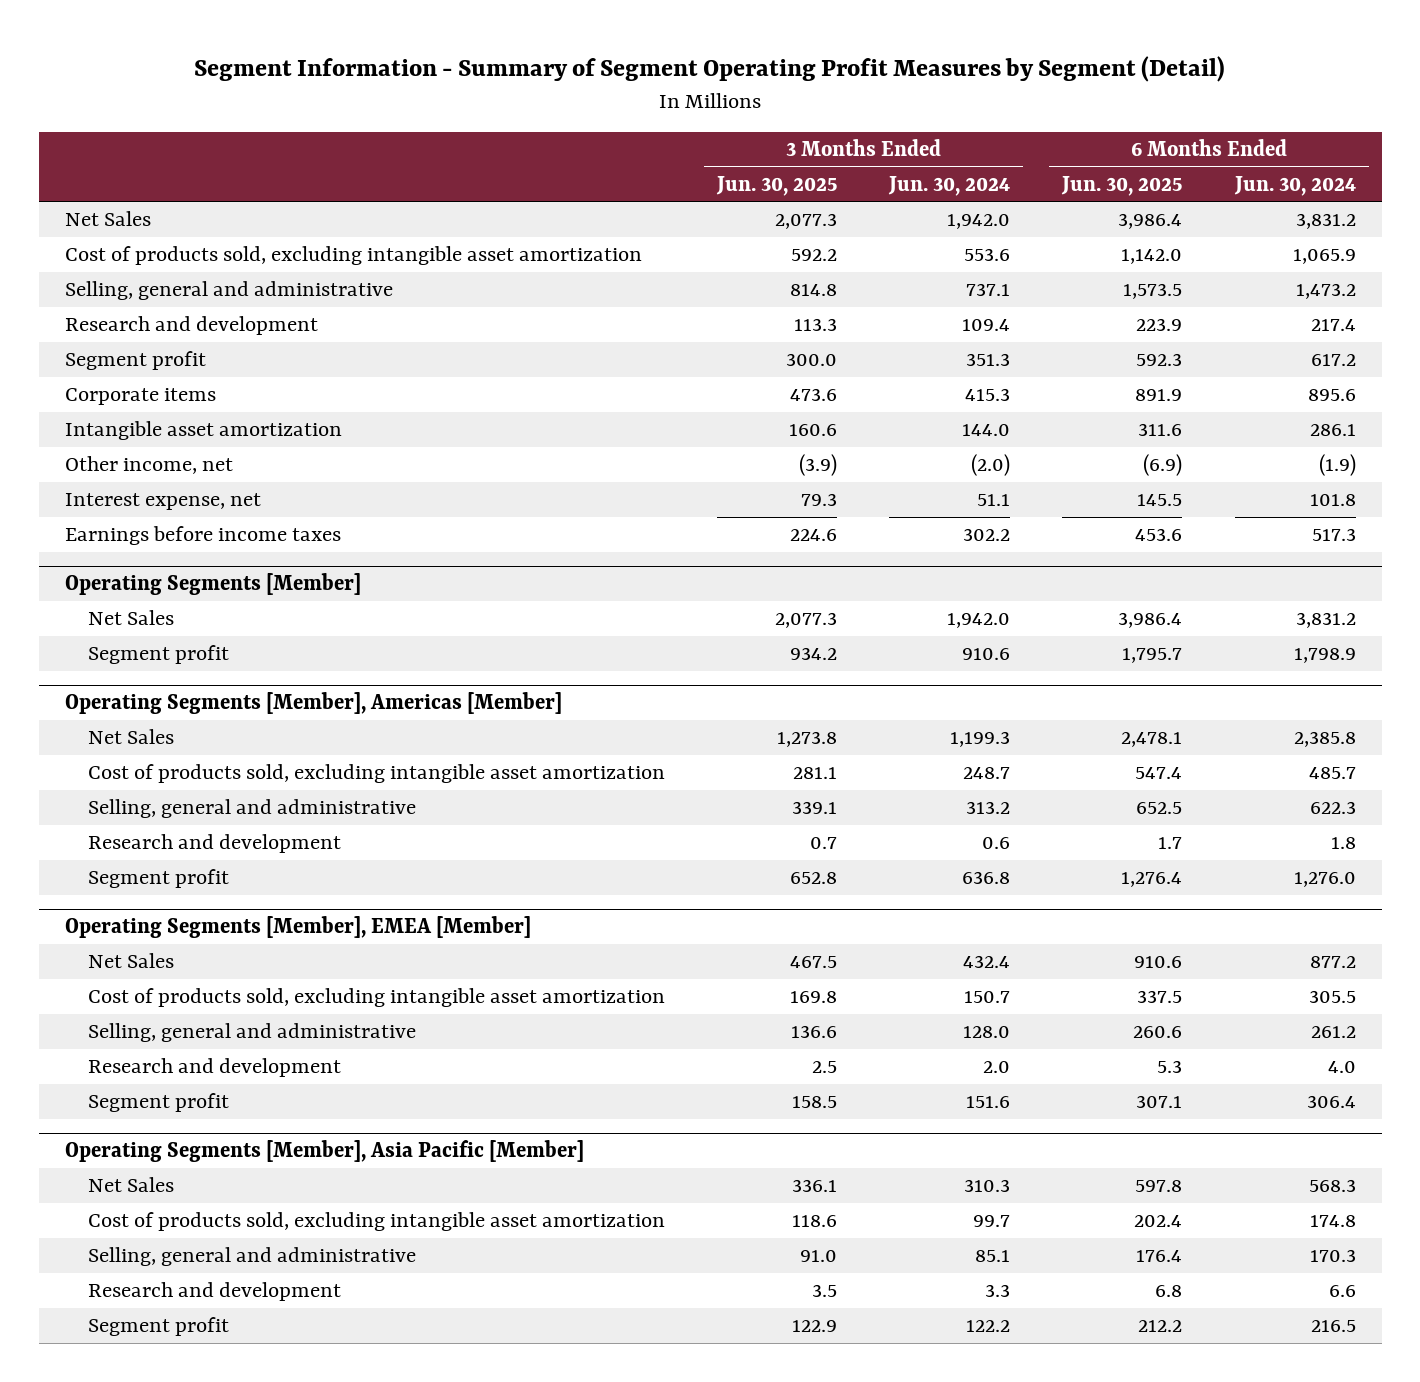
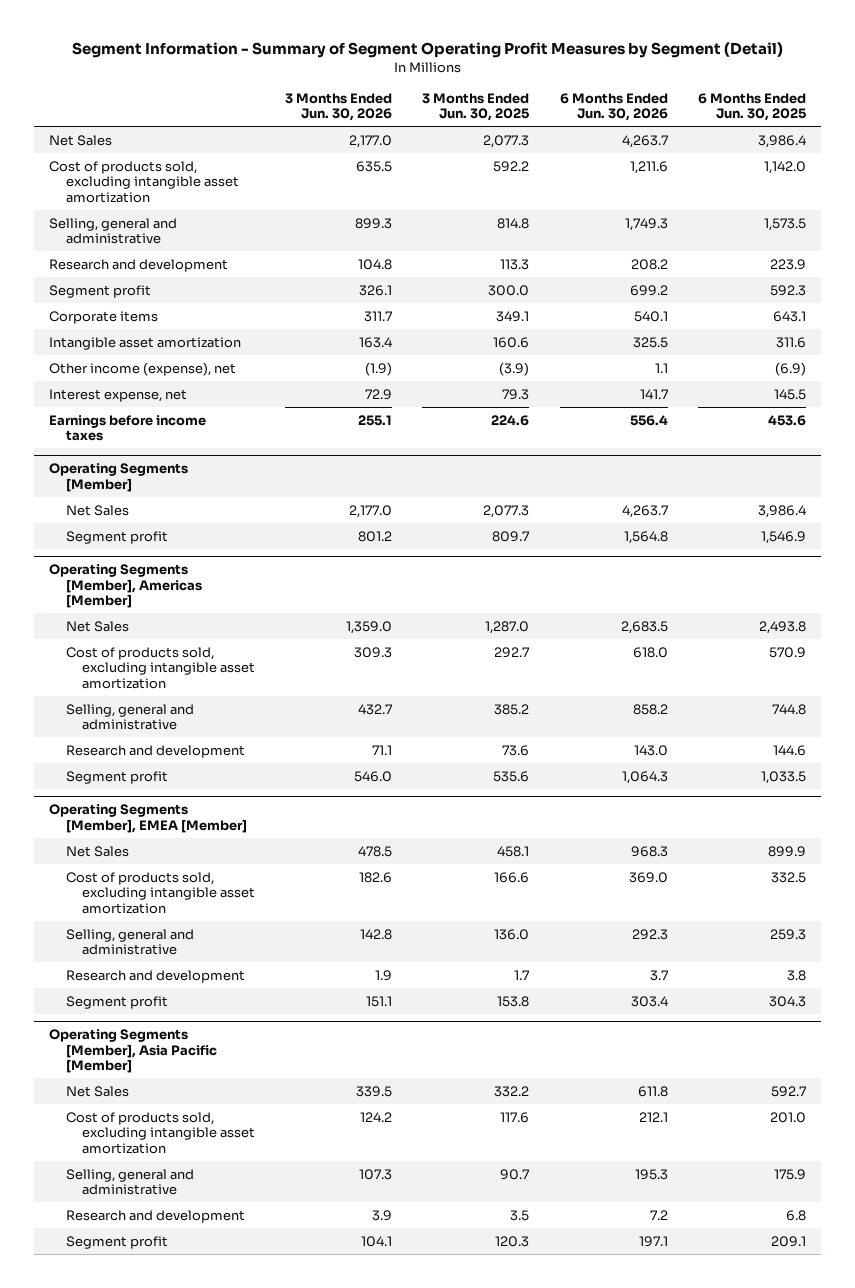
[888,175,1011,196] Jun. 30, 2024 -> none
[1233,175,1356,196] Jun. 30, 2024 -> none
none -> [285,92,393,122] 3 Months Ended Jun. 30, 2026
none -> [559,92,668,122] 6 Months Ended Jun. 30, 2026
[790,388,838,402] 473.6 -> [496,310,530,322] 349.1
[1135,389,1183,402] 891.9 -> [772,310,806,322] 643.1
[64,456,233,475] Other income, net -> [49,361,237,376] Other income (expense), net
[790,647,838,661] 934.2 -> [492,530,530,542] 809.7
[1122,648,1183,664] 1,795.7 -> [760,530,806,544] 1,546.9
[777,731,838,748] 1,273.8 -> [485,620,530,634] 1,287.0
[1121,732,1183,748] 2,478.1 -> [758,620,806,634] 2,493.8
[793,767,838,780] 281.1 -> [494,646,530,658] 292.7
[1135,767,1183,780] 547.4 -> [768,646,806,658] 570.9
[792,801,838,815] 339.1 -> [494,703,530,715] 385.2
[1136,802,1183,815] 652.5 -> [771,703,806,715] 744.8
[810,837,838,850] 0.7 -> [502,744,530,756] 73.6
[1158,837,1183,850] 1.7 -> [772,744,806,756] 144.6
[790,872,838,885] 652.8 -> [493,770,530,782] 535.6
[1121,872,1183,888] 1,276.4 -> [760,770,806,784] 1,033.5
[790,956,838,969] 467.5 -> [497,845,530,857] 458.1
[1134,956,1183,969] 910.6 -> [767,845,806,857] 899.9
[790,991,838,1004] 169.8 -> [494,871,530,883] 166.6
[1137,990,1183,1004] 337.5 -> [770,871,806,883] 332.5
[791,1025,838,1039] 136.6 -> [494,928,530,940] 136.0
[1133,1026,1183,1039] 260.6 -> [769,928,806,940] 259.3
[812,1061,838,1074] 2.5 -> [514,969,530,980] 1.7
[1157,1060,1183,1074] 5.3 -> [786,969,806,981] 3.8
[792,1096,838,1109] 158.5 -> [497,995,530,1007] 153.8
[1136,1095,1183,1109] 307.1 -> [768,995,806,1007] 304.3
[792,1179,838,1193] 336.1 -> [494,1085,530,1097] 332.2
[1135,1180,1183,1193] 597.8 -> [770,1085,806,1097] 592.7
[792,1215,838,1228] 118.6 -> [500,1111,530,1123] 117.6
[1134,1215,1183,1228] 202.4 -> [769,1111,806,1123] 201.0
[800,1250,838,1263] 91.0 -> [500,1168,530,1180] 90.7
[1136,1250,1183,1263] 176.4 -> [773,1168,806,1180] 175.9
[792,1320,838,1333] 122.9 -> [495,1235,530,1247] 120.3
[1138,1320,1183,1333] 212.2 -> [770,1235,806,1247] 209.1

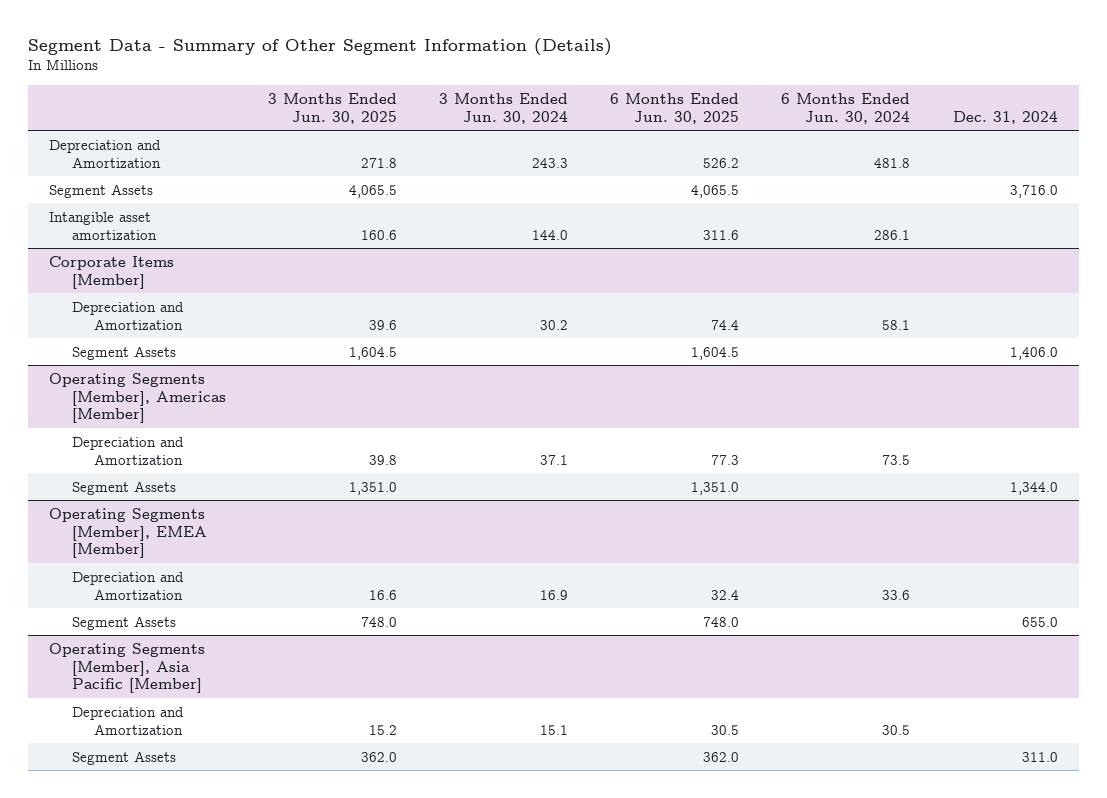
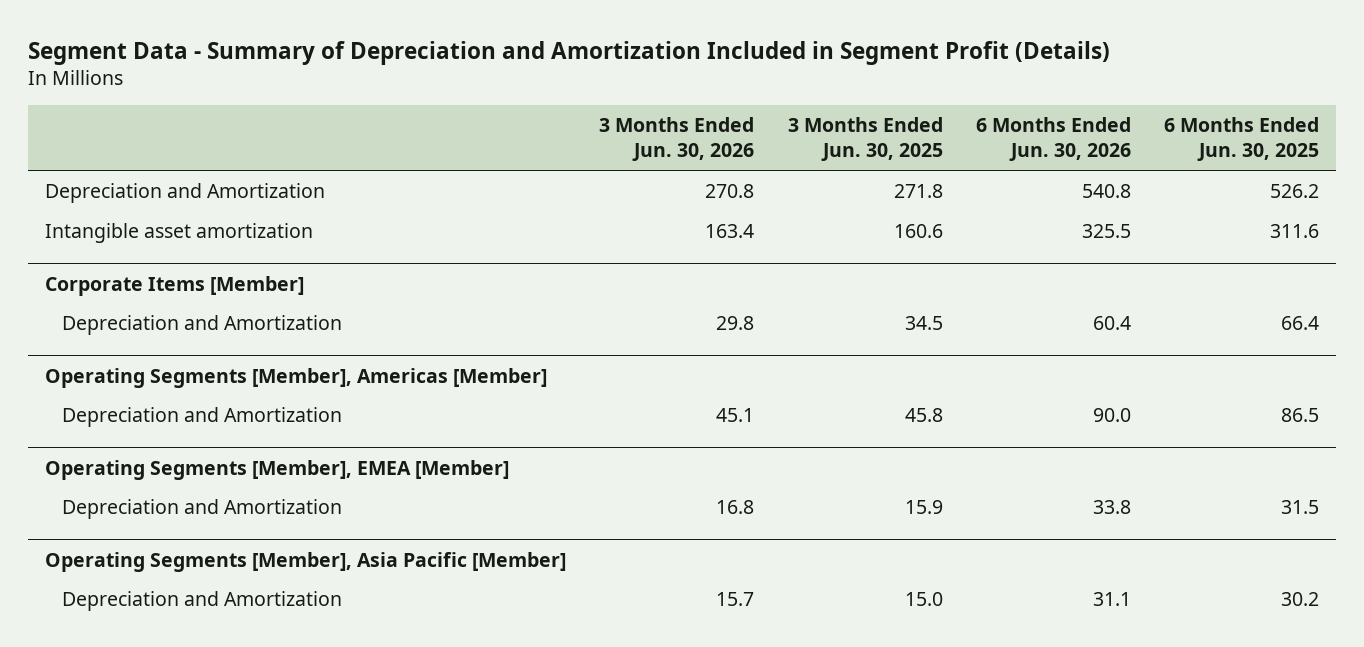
[27,37,612,56] Segment Data - Summary of Other Segment Information (Details) -> [28,40,1111,65] Segment Data - Summary of Depreciation and Amortization Included in Segment Profit (Details)
[439,92,569,124] 3 Months Ended Jun. 30, 2024 -> none
[781,92,911,124] 6 Months Ended Jun. 30, 2024 -> none
[952,110,1058,124] Dec. 31, 2024 -> none
none -> [599,116,755,162] 3 Months Ended Jun. 30, 2026
none -> [975,116,1131,162] 6 Months Ended Jun. 30, 2026
[48,183,153,198] Segment Assets -> none
[71,345,176,360] Segment Assets -> none
[368,319,397,330] 39.6 -> [904,315,943,330] 34.5
[711,319,740,330] 74.4 -> [1281,315,1320,330] 66.4
[71,480,176,495] Segment Assets -> none
[368,454,397,465] 39.8 -> [904,407,943,422] 45.8
[711,454,740,465] 77.3 -> [1281,407,1320,422] 86.5
[71,615,176,630] Segment Assets -> none
[368,589,397,600] 16.6 -> [904,499,943,514] 15.9
[711,589,740,600] 32.4 -> [1281,499,1320,514] 31.5
[71,750,176,765] Segment Assets -> none
[368,724,397,735] 15.2 -> [904,591,943,606] 15.0
[711,724,740,735] 30.5 -> [1281,591,1320,606] 30.2

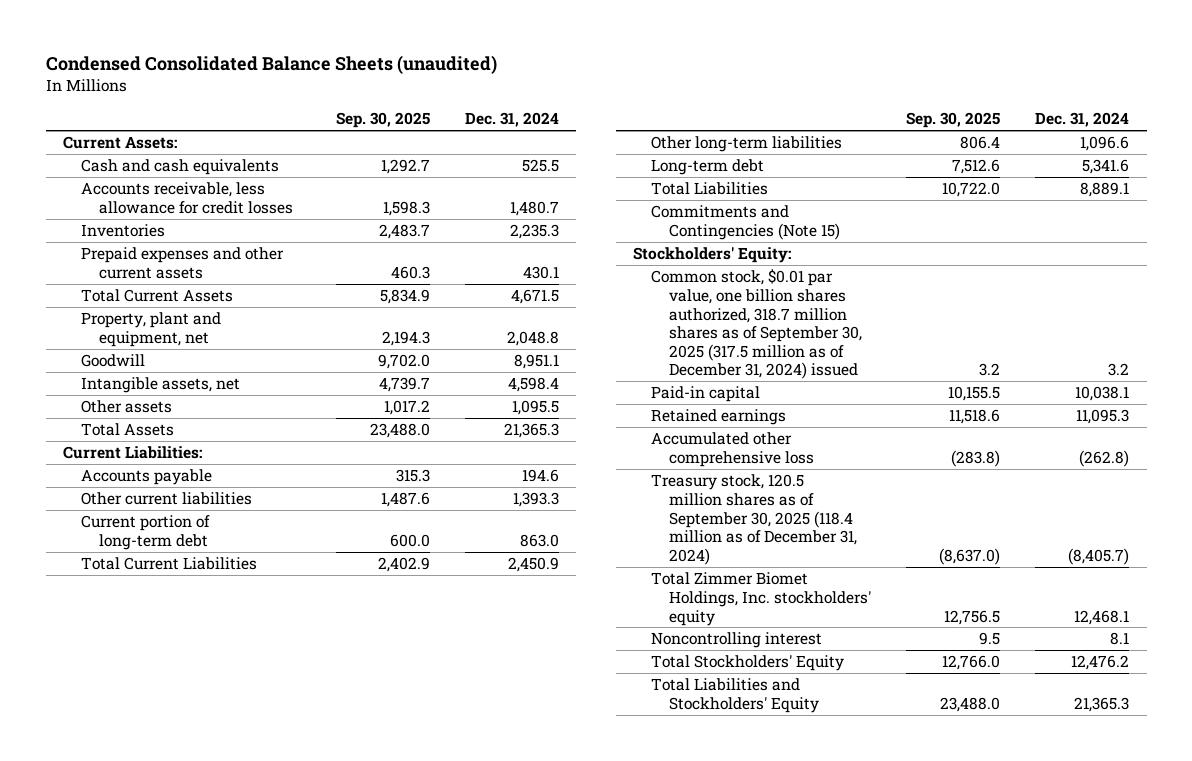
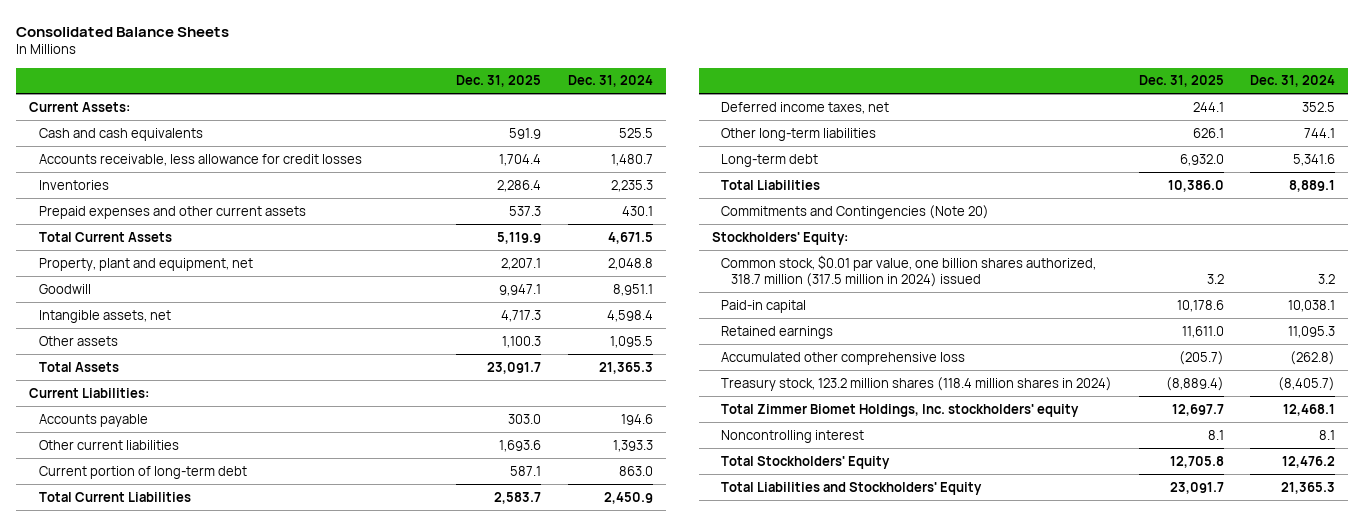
[45,54,497,74] Condensed Consolidated Balance Sheets (unaudited) -> [16,26,230,37] Consolidated Balance Sheets
[335,112,430,129] Sep. 30, 2025 -> none
none -> [456,75,542,88] Dec. 31, 2025
none -> [721,101,890,114] Deferred income taxes, net
[1080,136,1130,152] 1,096.6 -> [1304,127,1336,138] 744.1
[651,205,841,240] Commitments and Contingencies (Note 15) -> [721,204,990,219] Commitments and Contingencies (Note 20)
[651,269,863,380] Common stock, $0.01 par value, one billion shares authorized, 318.7 million shares as of September 30, 2025 (317.5 million as of December 31, 2024) issued -> [721,254,1097,287] Common stock, $0.01 par value, one billion shares authorized, 318.7 million (317.5 million in 2024) issued
[651,474,858,565] Treasury stock, 120.5 million shares as of September 30, 2025 (118.4 million as of December 31, 2024) -> [721,376,1113,391] Treasury stock, 123.2 million shares (118.4 million shares in 2024)

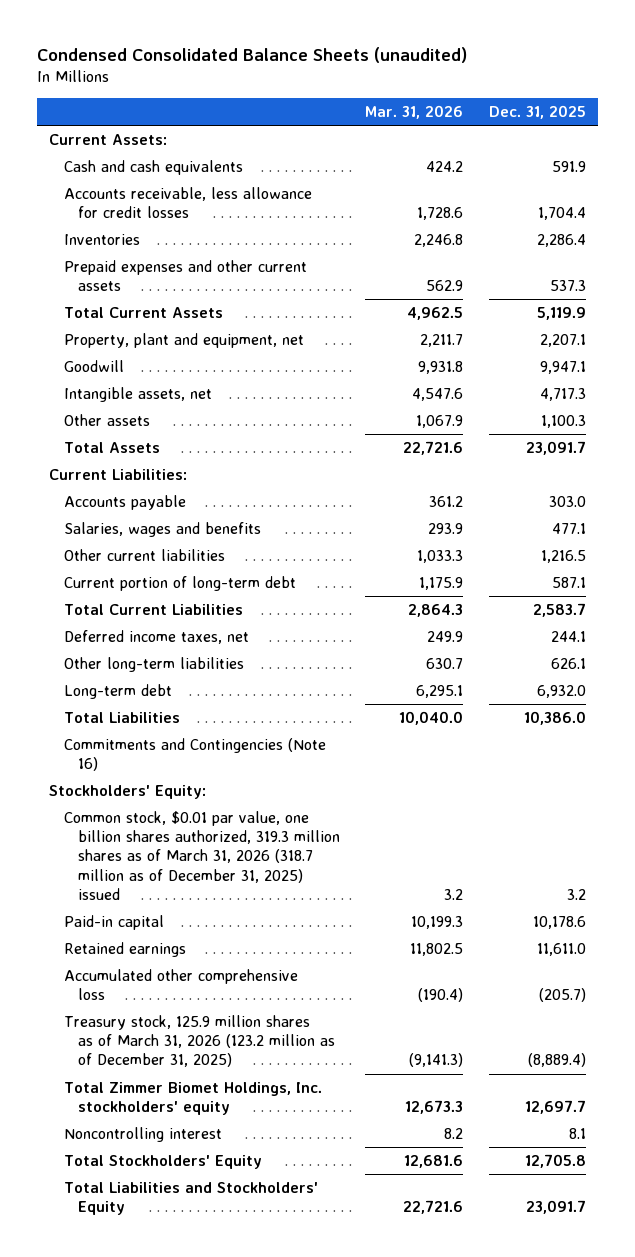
[16,26,230,37] Consolidated Balance Sheets -> [36,47,467,64] Condensed Consolidated Balance Sheets (unaudited)
[567,75,653,88] Dec. 31, 2024 -> none
none -> [365,105,464,120] Mar. 31, 2026
none -> [63,521,261,537] Salaries, wages and benefits
[499,439,542,452] 1,693.6 -> [540,549,586,563] 1,216.5
[721,204,990,219] Commitments and Contingencies (Note 20) -> [63,737,326,772] Commitments and Contingencies (Note 16)
[721,254,1097,287] Common stock, $0.01 par value, one billion shares authorized, 318.7 million (317.5 million in 2024) issued -> [63,810,340,900] Common stock, $0.01 par value, one billion shares authorized, 319.3 million shares as of March 31, 2026 (318.7 million as of December 31, 2025) issued
[721,376,1113,391] Treasury stock, 123.2 million shares (118.4 million shares in 2024) -> [63,1014,335,1068] Treasury stock, 125.9 million shares as of March 31, 2026 (123.2 million as of December 31, 2025)

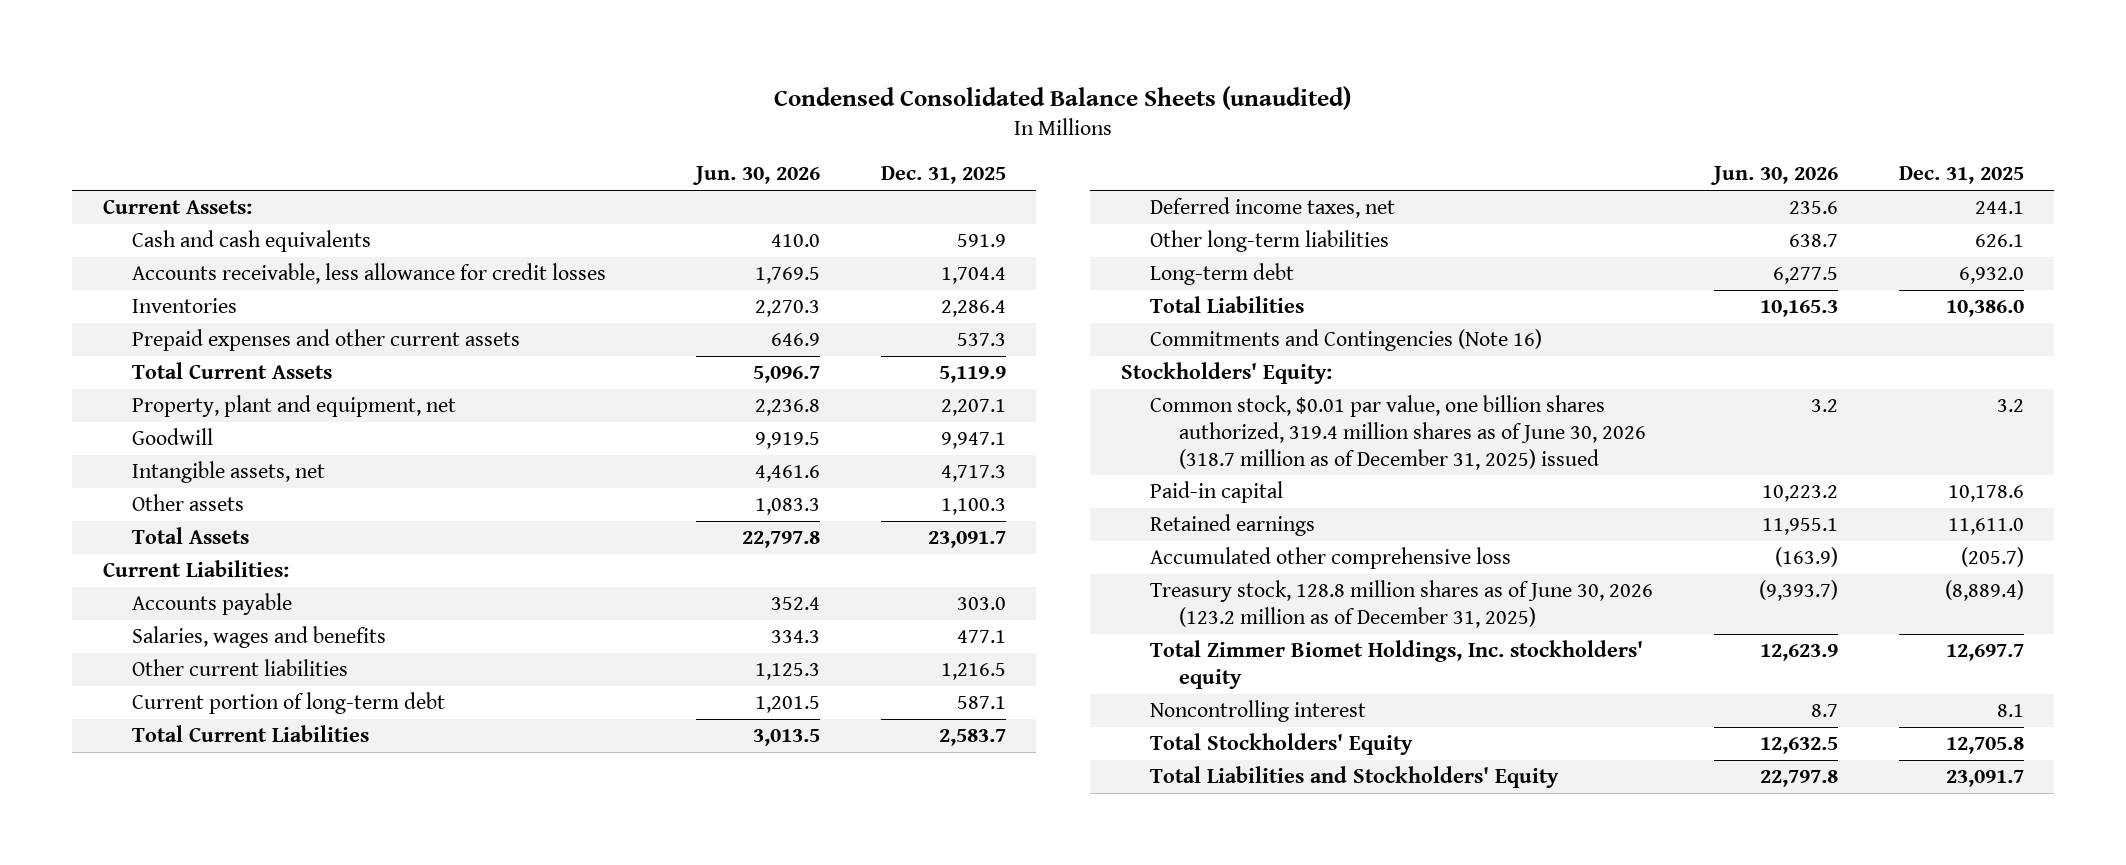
[365,105,464,120] Mar. 31, 2026 -> none
none -> [691,166,820,186] Jun. 30, 2026
[63,810,340,900] Common stock, $0.01 par value, one billion shares authorized, 319.3 million shares as of March 31, 2026 (318.7 million as of December 31, 2025) issued -> [1149,395,1646,470] Common stock, $0.01 par value, one billion shares authorized, 319.4 million shares as of June 30, 2026 (318.7 million as of December 31, 2025) issued
[63,1014,335,1068] Treasury stock, 125.9 million shares as of March 31, 2026 (123.2 million as of December 31, 2025) -> [1149,580,1653,628] Treasury stock, 128.8 million shares as of June 30, 2026 (123.2 million as of December 31, 2025)

